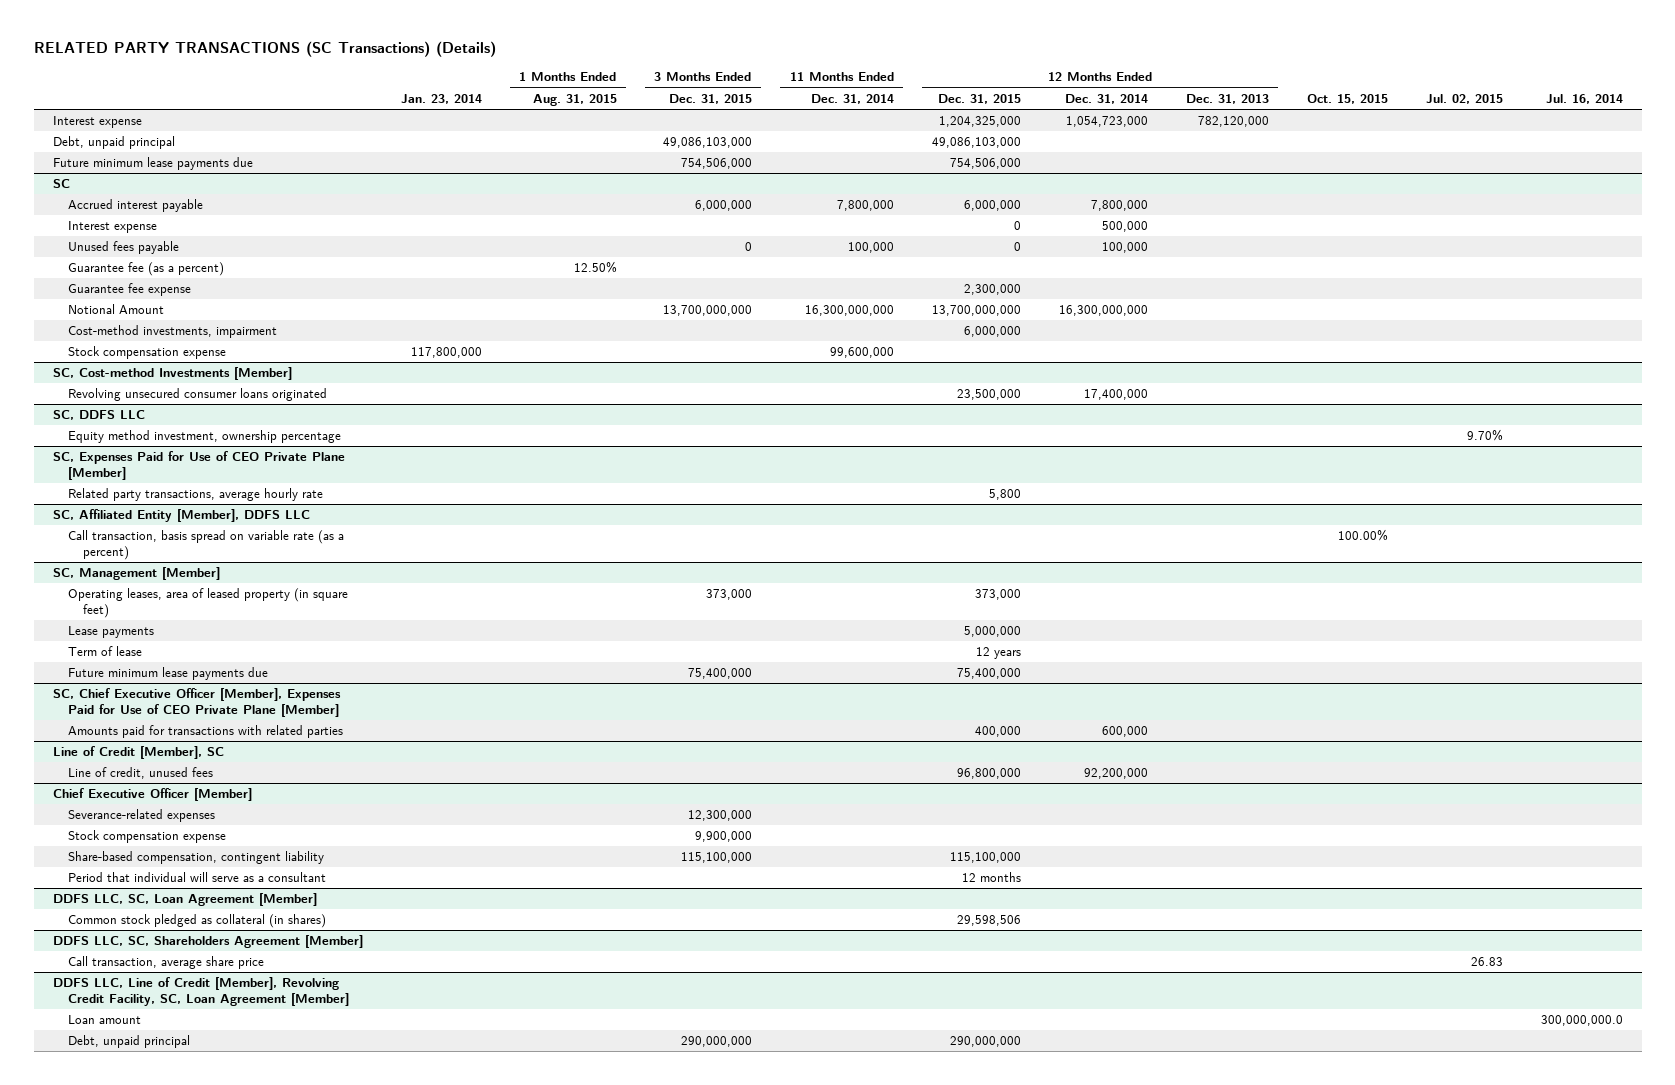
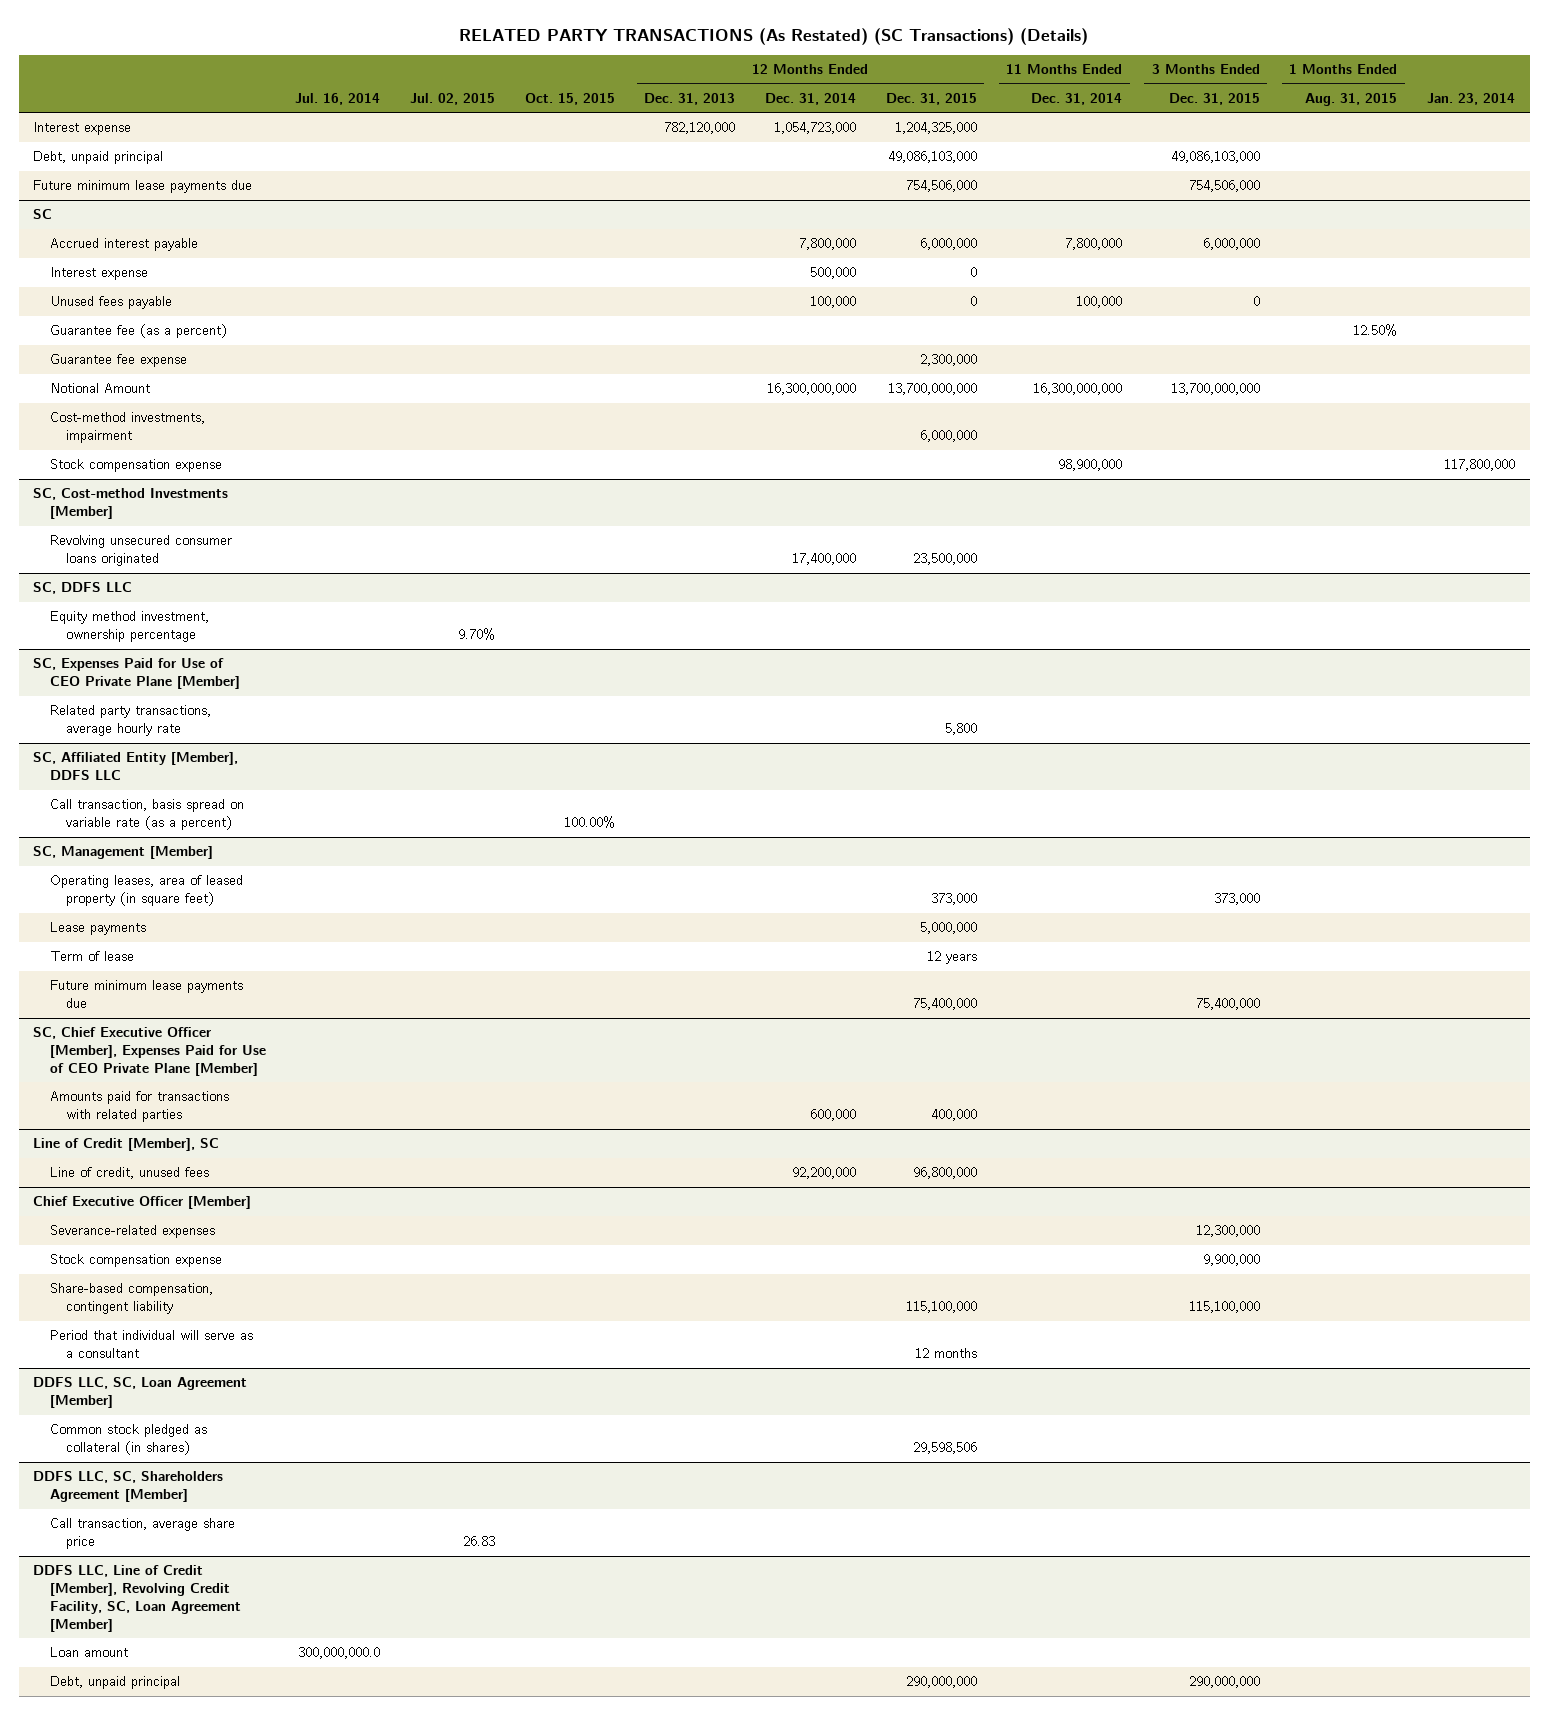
[33,41,496,58] RELATED PARTY TRANSACTIONS (SC Transactions) (Details) -> [459,27,1089,45] RELATED PARTY TRANSACTIONS (As Restated) (SC Transactions) (Details)
[829,347,894,359] 99,600,000 -> [1058,459,1123,472] 98,900,000

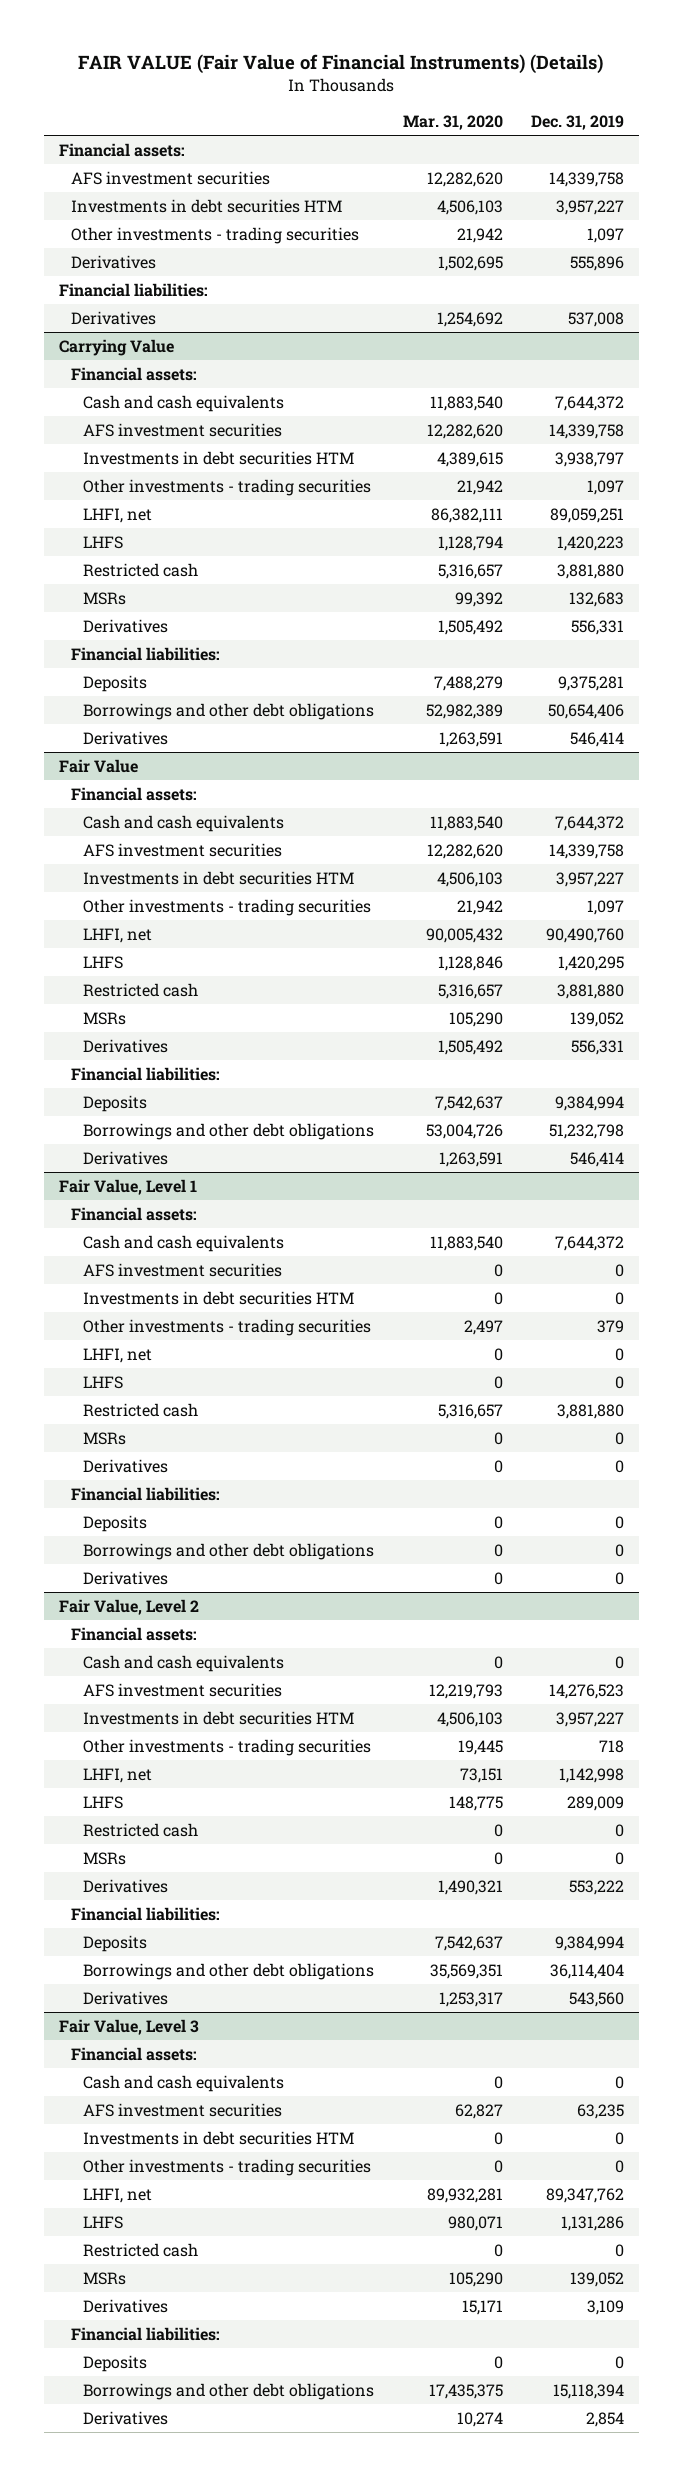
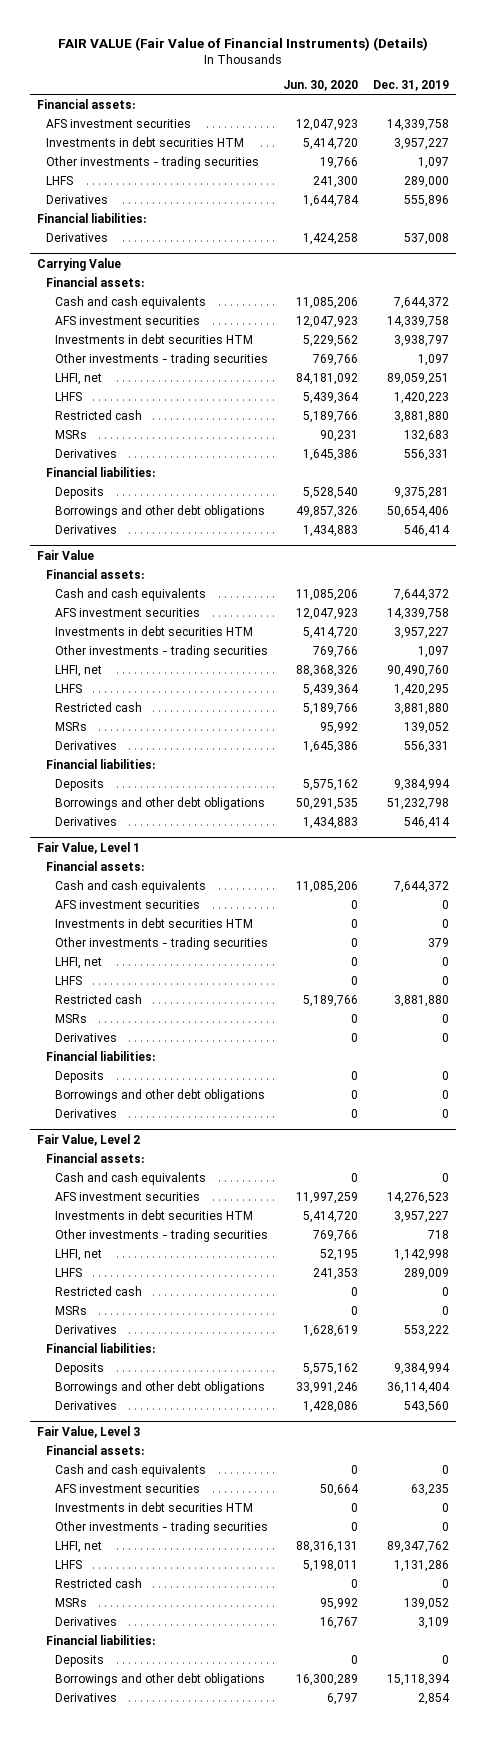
[402,114,503,130] Mar. 31, 2020 -> none
none -> [282,80,358,92] Jun. 30, 2020
none -> [45,175,73,185] LHFS

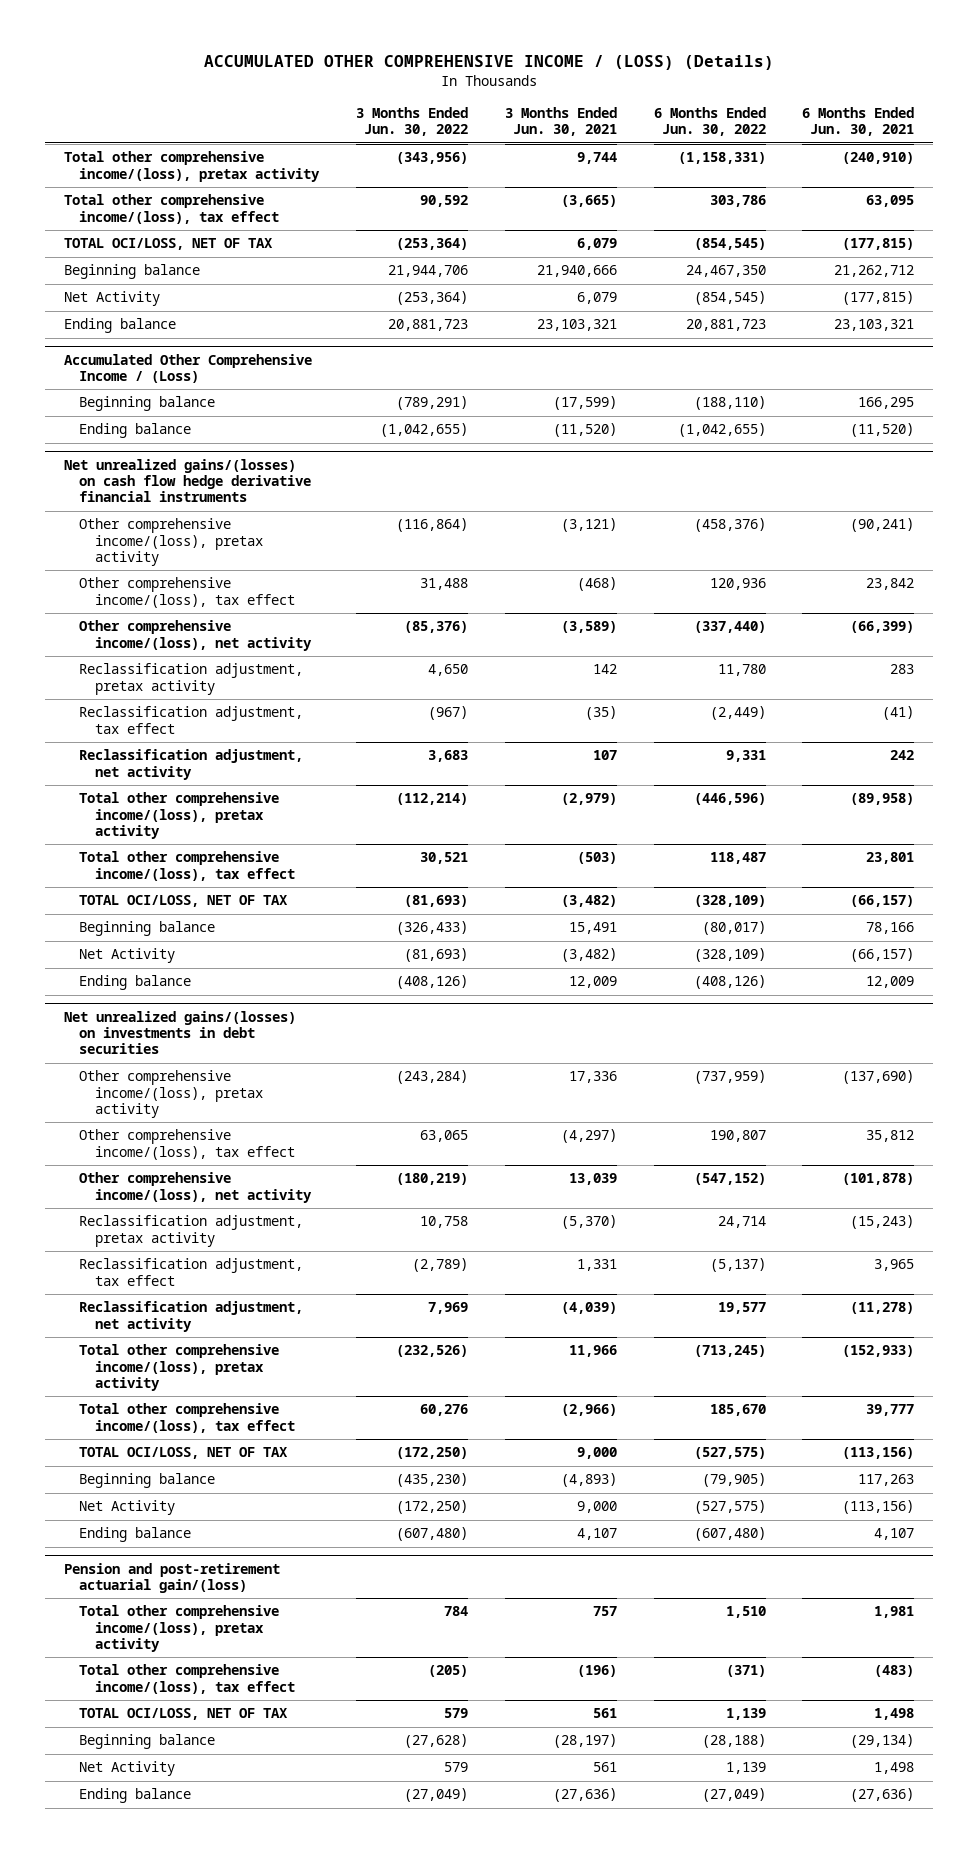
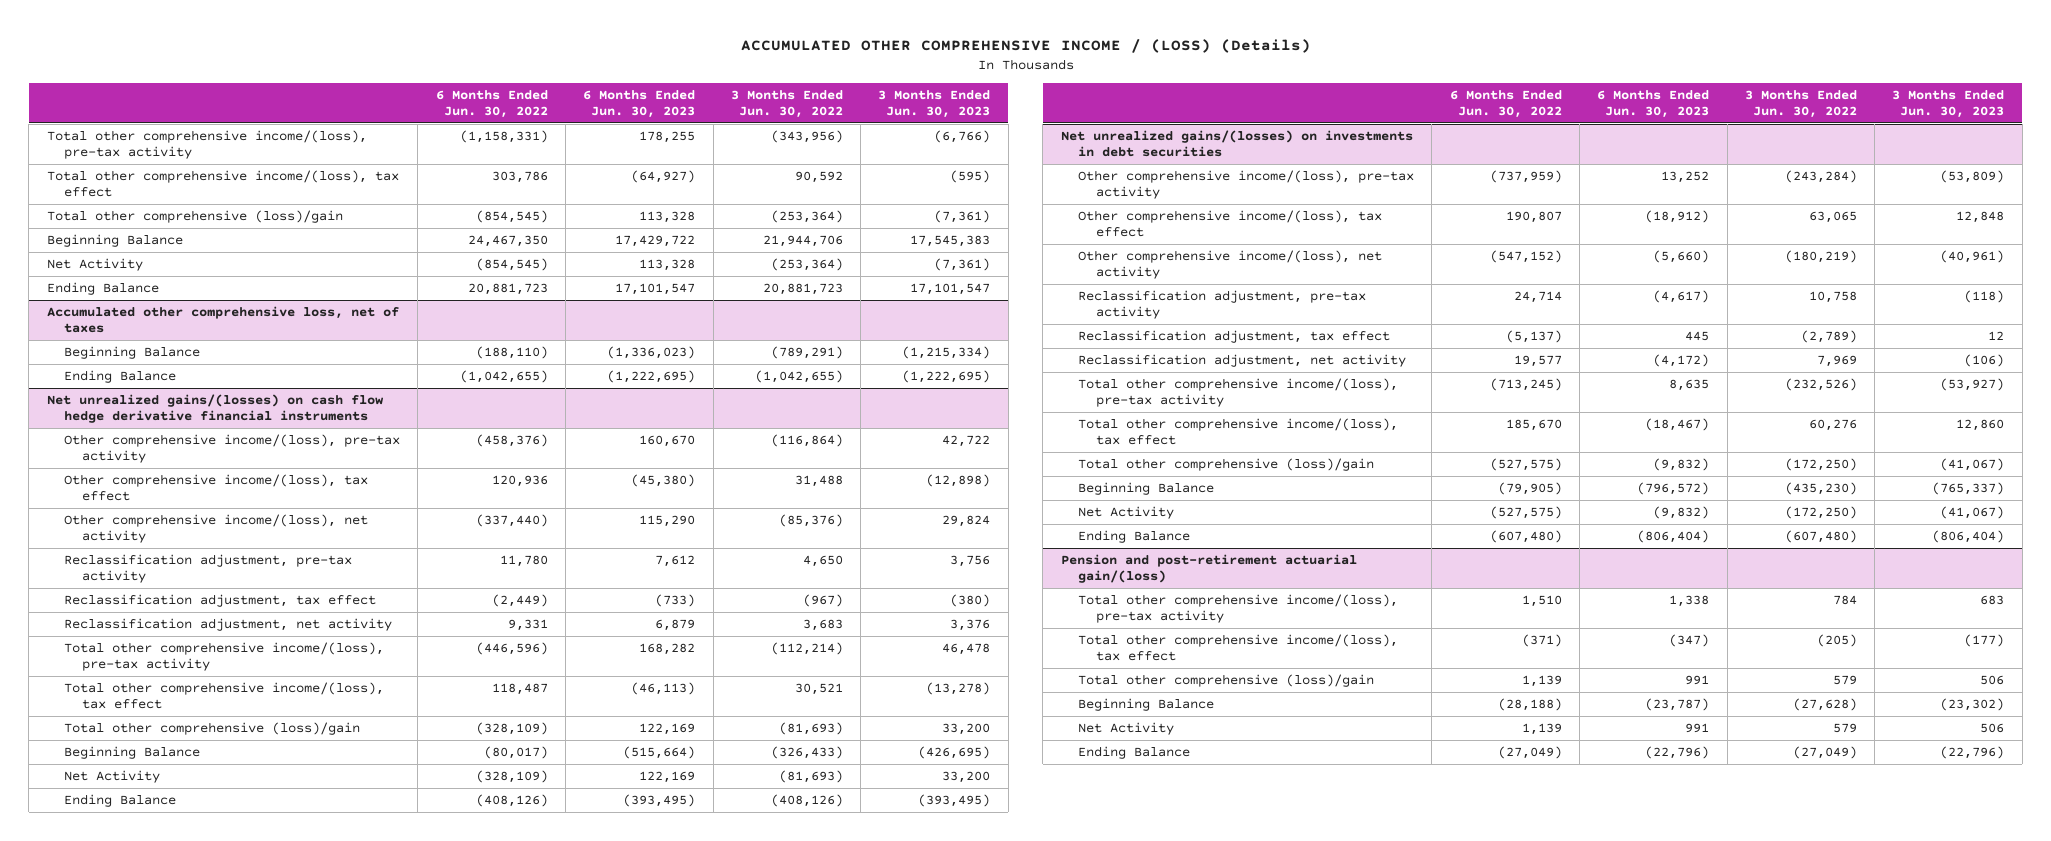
[504,106,617,137] 3 Months Ended Jun. 30, 2021 -> none
[802,106,915,137] 6 Months Ended Jun. 30, 2021 -> none
none -> [583,89,696,119] 6 Months Ended Jun. 30, 2023
none -> [878,89,991,119] 3 Months Ended Jun. 30, 2023
[63,151,321,182] Total other comprehensive income/(loss), pretax activity -> [46,129,367,160] Total other comprehensive income/(loss), pre-tax activity
[63,238,273,251] TOTAL OCI/LOSS, NET OF TAX -> [46,209,343,223] Total other comprehensive (loss)/gain
[63,264,200,280] Beginning balance -> [46,233,183,247] Beginning Balance
[63,318,176,334] Ending balance -> [46,281,159,295] Ending Balance
[63,353,312,383] Accumulated Other Comprehensive Income / (Loss) -> [46,305,399,334] Accumulated other comprehensive loss, net of taxes
[79,396,216,412] Beginning balance -> [64,345,201,359] Beginning Balance
[79,423,192,439] Ending balance -> [64,369,177,383] Ending Balance
[79,518,263,567] Other comprehensive income/(loss), pretax activity -> [64,433,401,464] Other comprehensive income/(loss), pre-tax activity
[79,663,304,695] Reclassification adjustment, pretax activity -> [64,553,353,584] Reclassification adjustment, pre-tax activity
[79,792,280,840] Total other comprehensive income/(loss), pretax activity -> [64,641,385,672] Total other comprehensive income/(loss), pre-tax activity
[79,895,289,908] TOTAL OCI/LOSS, NET OF TAX -> [64,721,361,735] Total other comprehensive (loss)/gain
[79,921,216,937] Beginning balance -> [64,745,201,759] Beginning Balance
[79,975,192,991] Ending balance -> [64,793,177,807] Ending Balance
[79,1070,263,1119] Other comprehensive income/(loss), pretax activity -> [1078,169,1415,200] Other comprehensive income/(loss), pre-tax activity
[79,1215,304,1247] Reclassification adjustment, pretax activity -> [1078,289,1367,320] Reclassification adjustment, pre-tax activity
[79,1344,280,1392] Total other comprehensive income/(loss), pretax activity -> [1078,377,1399,408] Total other comprehensive income/(loss), pre-tax activity
[79,1447,289,1460] TOTAL OCI/LOSS, NET OF TAX -> [1078,457,1375,471] Total other comprehensive (loss)/gain
[79,1473,216,1489] Beginning balance -> [1078,481,1215,495] Beginning Balance
[79,1527,192,1543] Ending balance -> [1078,529,1191,543] Ending Balance
[79,1605,280,1653] Total other comprehensive income/(loss), pretax activity -> [1078,593,1399,624] Total other comprehensive income/(loss), pre-tax activity
[79,1708,289,1721] TOTAL OCI/LOSS, NET OF TAX -> [1078,673,1375,687] Total other comprehensive (loss)/gain
[79,1734,216,1750] Beginning balance -> [1078,697,1215,711] Beginning Balance
[79,1788,192,1804] Ending balance -> [1078,745,1191,759] Ending Balance

